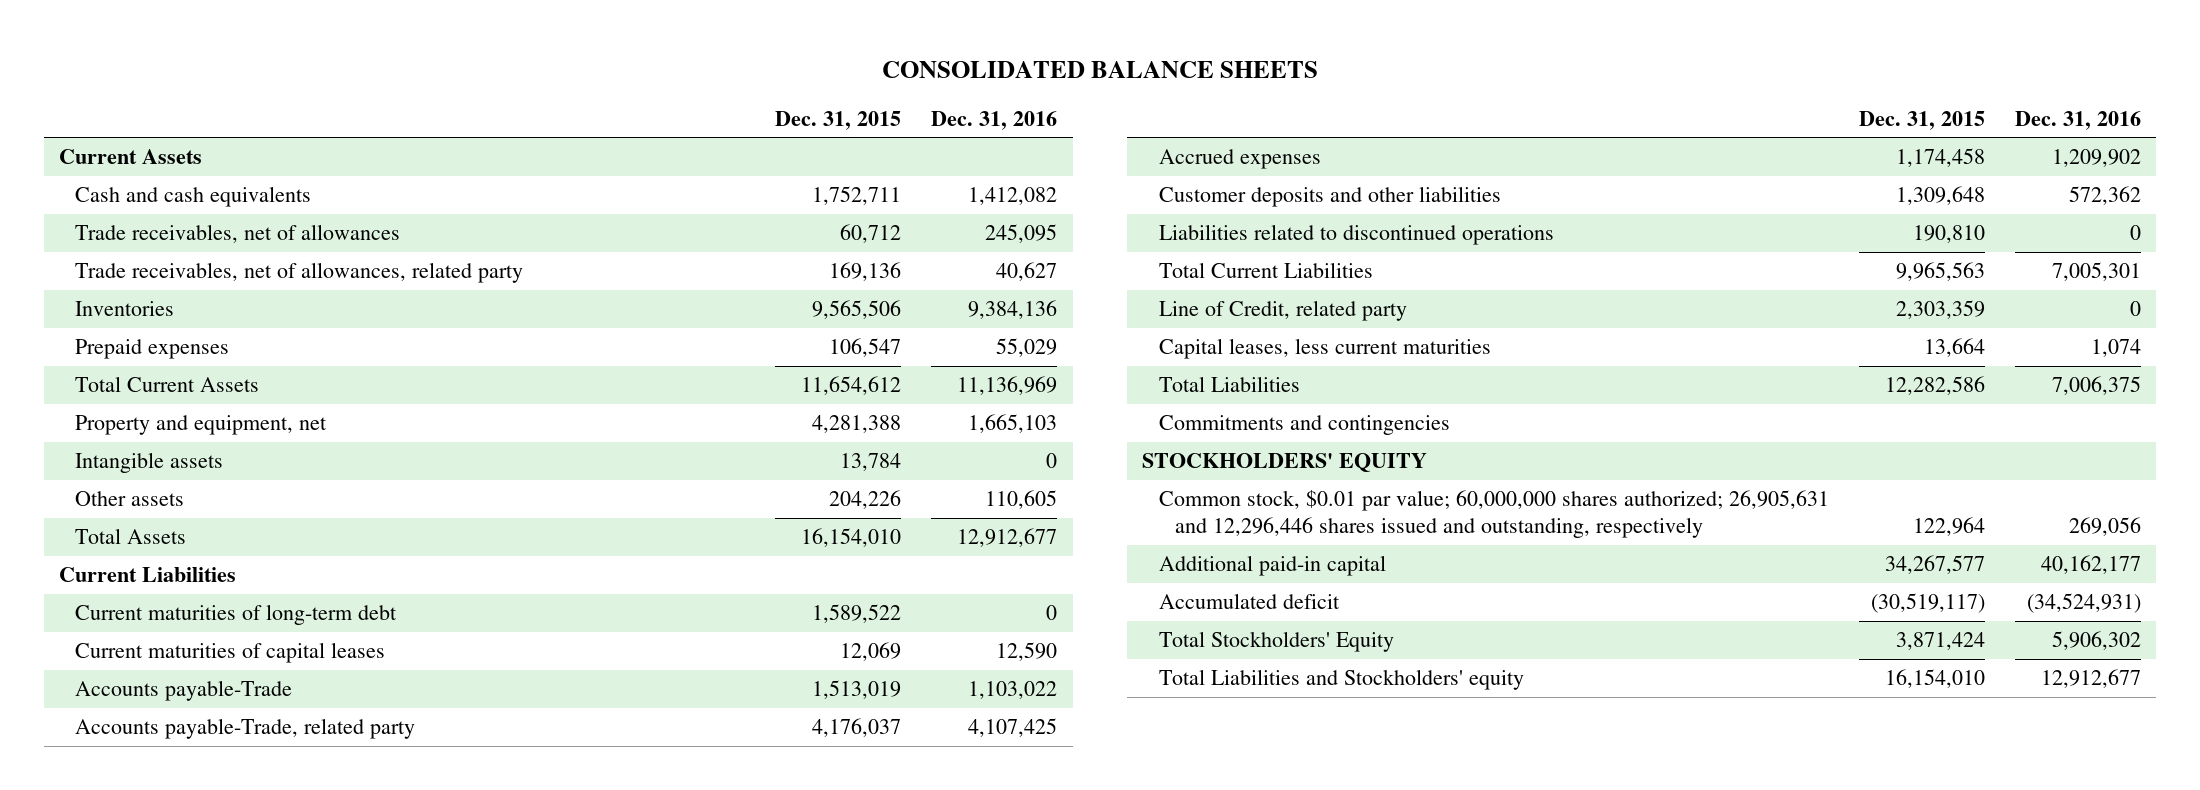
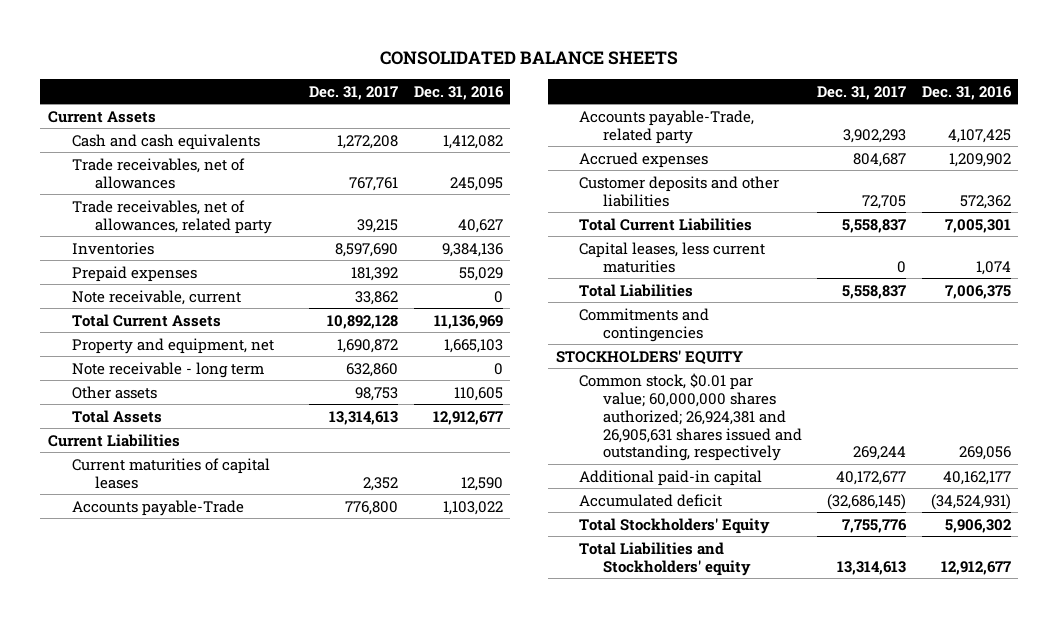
[775,110,902,130] Dec. 31, 2015 -> none
none -> [309,85,399,100] Dec. 31, 2017
none -> [71,289,241,305] Note receivable, current
[75,452,224,474] Intangible assets -> none
none -> [71,361,264,378] Note receivable - long term
[75,604,398,626] Current maturities of long-term debt -> none
[1158,224,1554,246] Liabilities related to discontinued operations -> none
[1158,300,1407,322] Line of Credit, related party -> none
[1158,490,1829,538] Common stock, $0.01 par value; 60,000,000 shares authorized; 26,905,631 and 12,296,446 shares issued and outstanding, respectively -> [579,372,803,462] Common stock, $0.01 par value; 60,000,000 shares authorized; 26,924,381 and 26,905,631 shares issued and outstanding, respectively

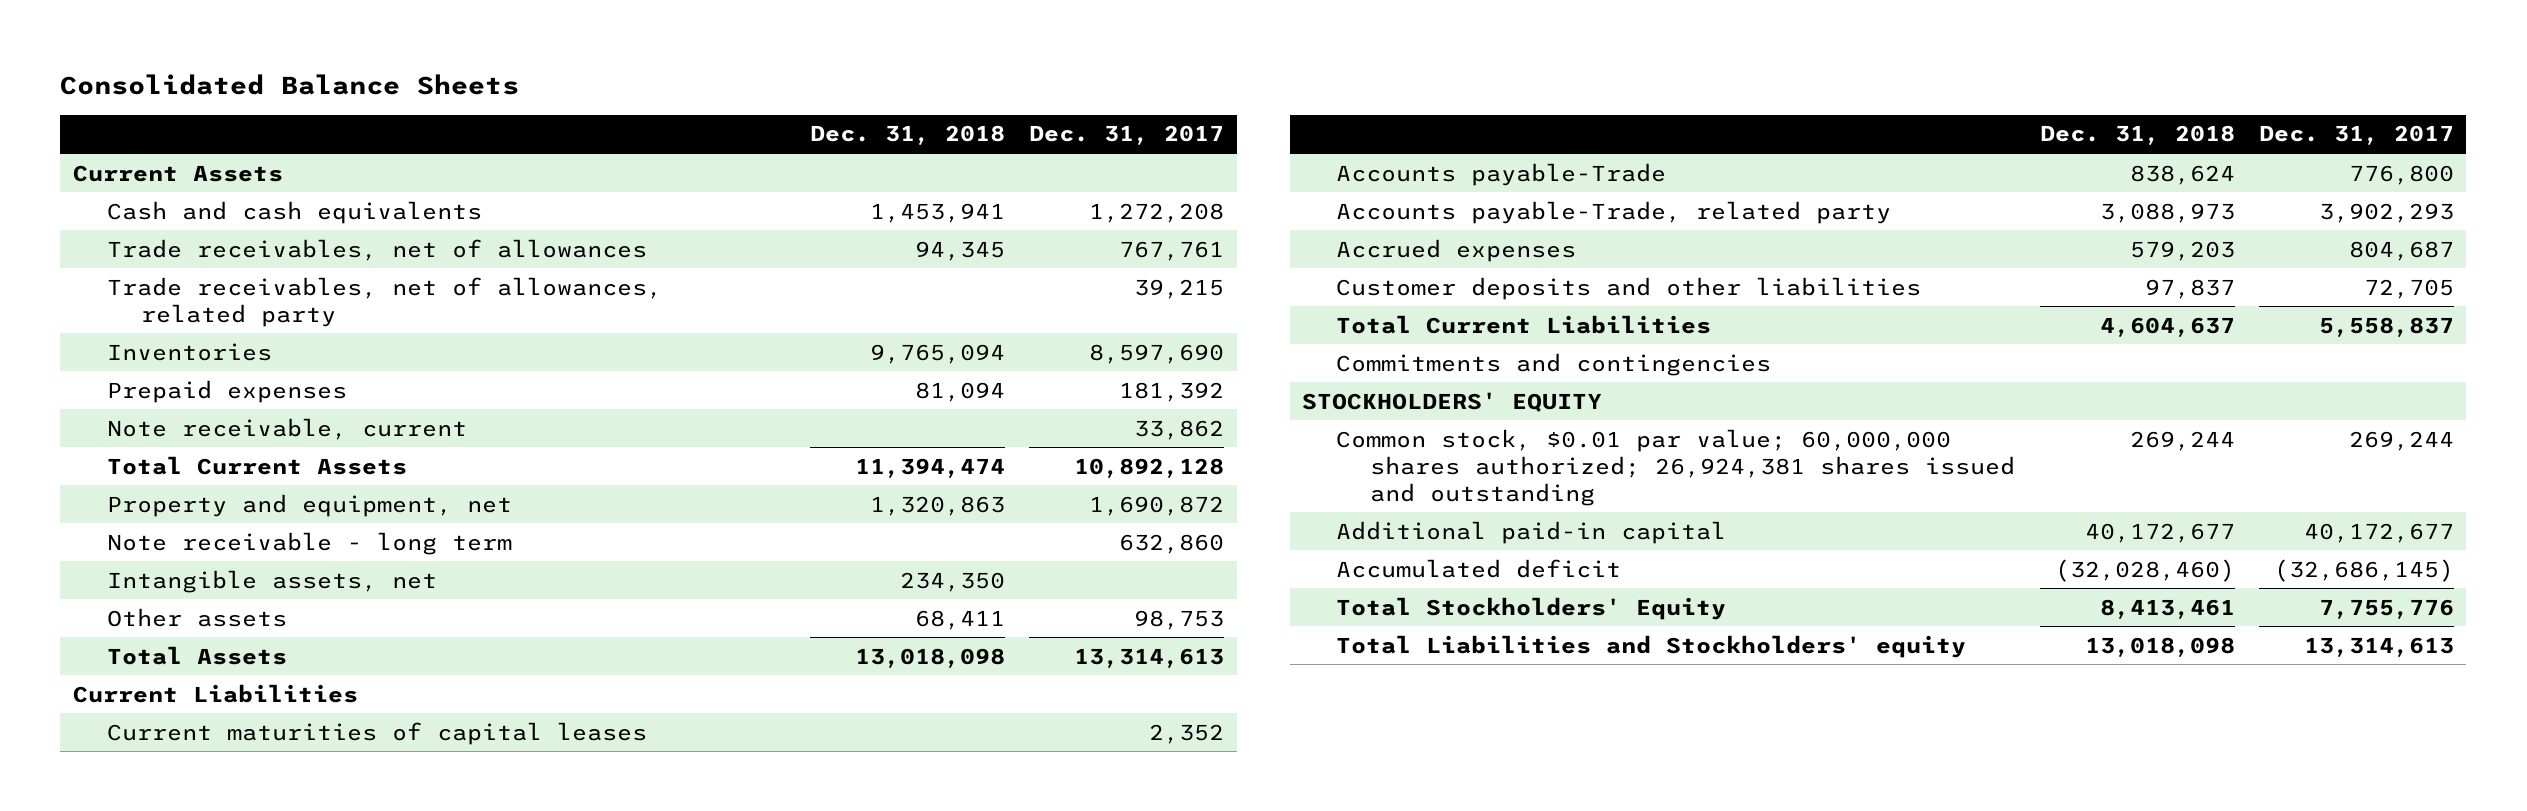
[380,50,679,65] CONSOLIDATED BALANCE SHEETS -> [60,73,520,95] Consolidated Balance Sheets
[413,85,504,100] Dec. 31, 2016 -> none
none -> [810,125,1006,146] Dec. 31, 2018
none -> [106,569,437,593] Intangible assets, net
[579,241,766,273] Capital leases, less current maturities -> none
[579,283,694,297] Total Liabilities -> none
[579,372,803,462] Common stock, $0.01 par value; 60,000,000 shares authorized; 26,924,381 and 26,905,631 shares issued and outstanding, respectively -> [1336,428,2016,506] Common stock, $0.01 par value; 60,000,000 shares authorized; 26,924,381 shares issued and outstanding

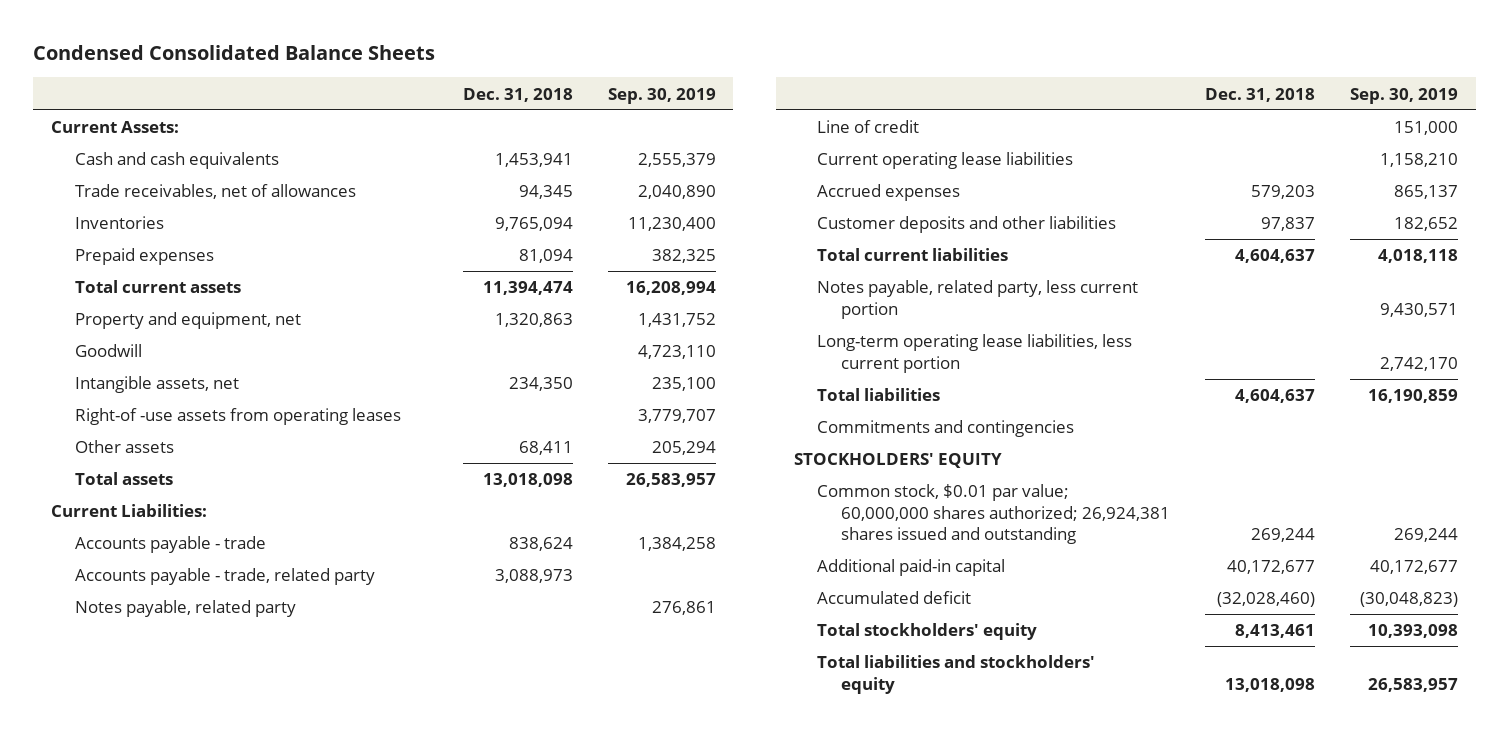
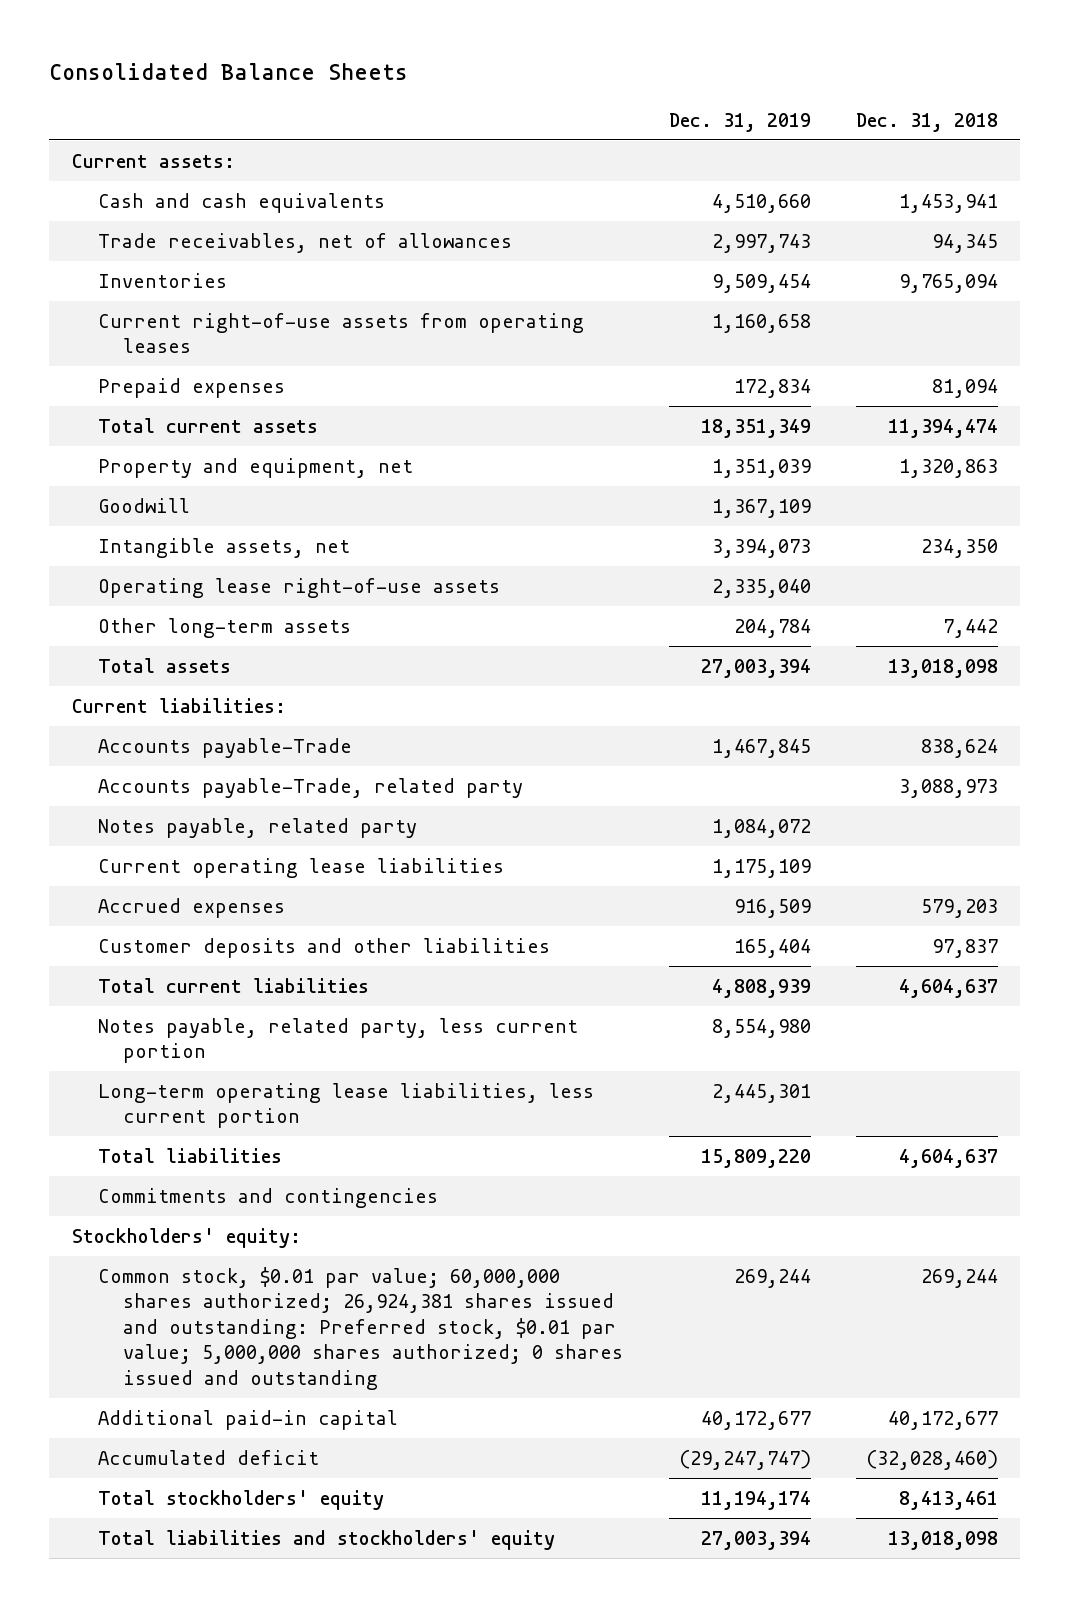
[33,45,436,61] Condensed Consolidated Balance Sheets -> [49,63,409,81] Consolidated Balance Sheets
[607,87,716,104] Sep. 30, 2019 -> none
none -> [668,112,811,132] Dec. 31, 2019
[50,121,179,134] Current Assets: -> [71,153,235,168] Current assets:
none -> [97,312,584,354] Current right-of-use assets from operating leases
[74,408,401,426] Right-of -use assets from operating leases -> [97,577,500,598] Operating lease right-of-use assets
[74,440,174,454] Other assets -> [97,617,351,638] Other long-term assets
[518,441,573,456] 68,411 -> [942,618,998,638] 7,442
[50,504,207,518] Current Liabilities: -> [71,697,286,713] Current liabilities:
[74,536,266,554] Accounts payable - trade -> [97,737,352,758] Accounts payable-Trade
[74,568,375,586] Accounts payable - trade, related party -> [97,777,523,798] Accounts payable-Trade, related party
[817,120,920,134] Line of credit -> none
[793,453,1002,469] STOCKHOLDERS' EQUITY -> [71,1227,301,1248] Stockholders' equity:
[817,484,1171,545] Common stock, $0.01 par value; 60,000,000 shares authorized; 26,924,381 shares issued and outstanding -> [97,1266,624,1390] Common stock, $0.01 par value; 60,000,000 shares authorized; 26,924,381 shares issued and outstanding: Preferred stock, $0.01 par value; 5,000,000 shares authorized; 0 shares issued and outstanding

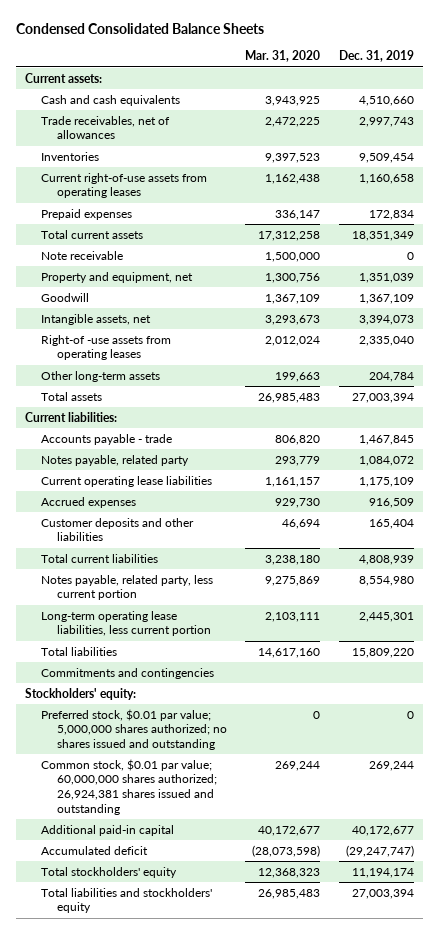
[49,63,409,81] Consolidated Balance Sheets -> [15,22,264,34] Condensed Consolidated Balance Sheets
[855,112,998,132] Dec. 31, 2018 -> none
none -> [245,50,321,63] Mar. 31, 2020
none -> [40,250,123,260] Note receivable
[97,577,500,598] Operating lease right-of-use assets -> [40,334,171,361] Right-of -use assets from operating leases
[97,777,523,798] Accounts payable-Trade, related party -> none
[97,737,352,758] Accounts payable-Trade -> [40,433,172,445] Accounts payable - trade
none -> [40,708,227,751] Preferred stock, $0.01 par value; 5,000,000 shares authorized; no shares issued and outstanding
[97,1266,624,1390] Common stock, $0.01 par value; 60,000,000 shares authorized; 26,924,381 shares issued and outstanding: Preferred stock, $0.01 par value; 5,000,000 shares authorized; 0 shares issued and outstanding -> [40,758,217,815] Common stock, $0.01 par value; 60,000,000 shares authorized; 26,924,381 shares issued and outstanding

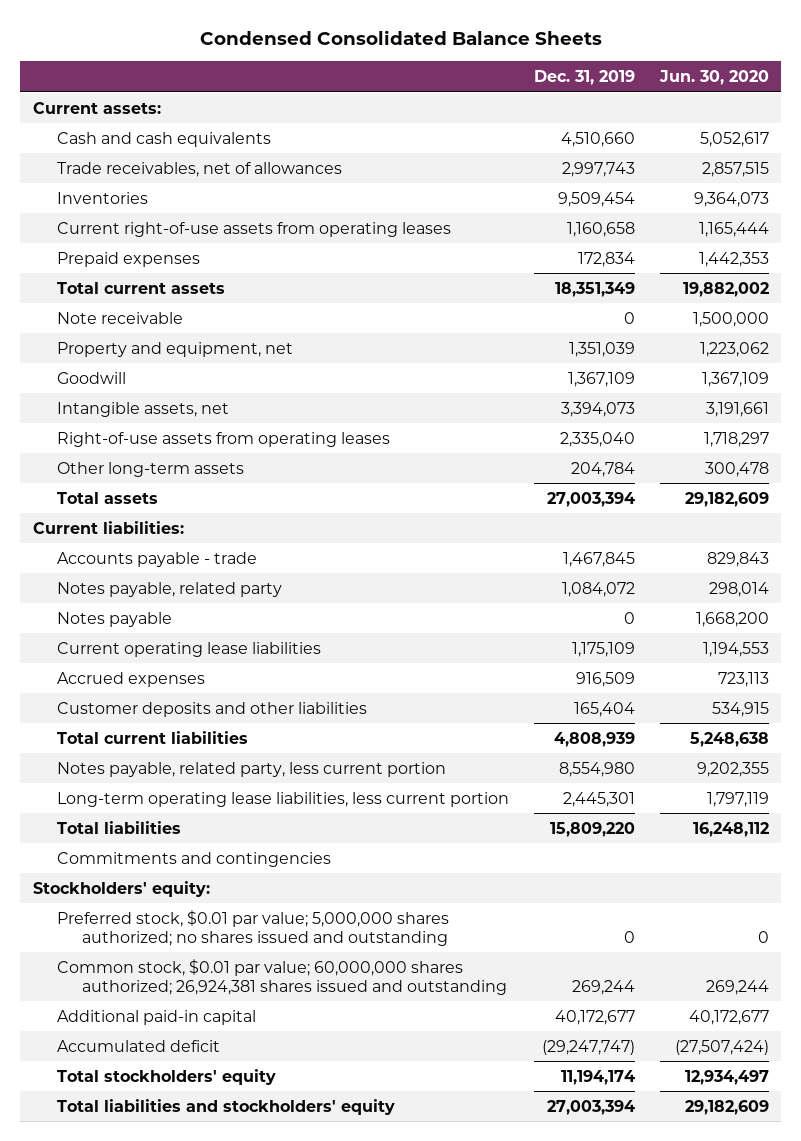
[245,50,321,63] Mar. 31, 2020 -> none
none -> [658,70,769,86] Jun. 30, 2020
[40,334,171,361] Right-of -use assets from operating leases -> [57,431,391,447] Right-of-use assets from operating leases
none -> [57,611,173,627] Notes payable

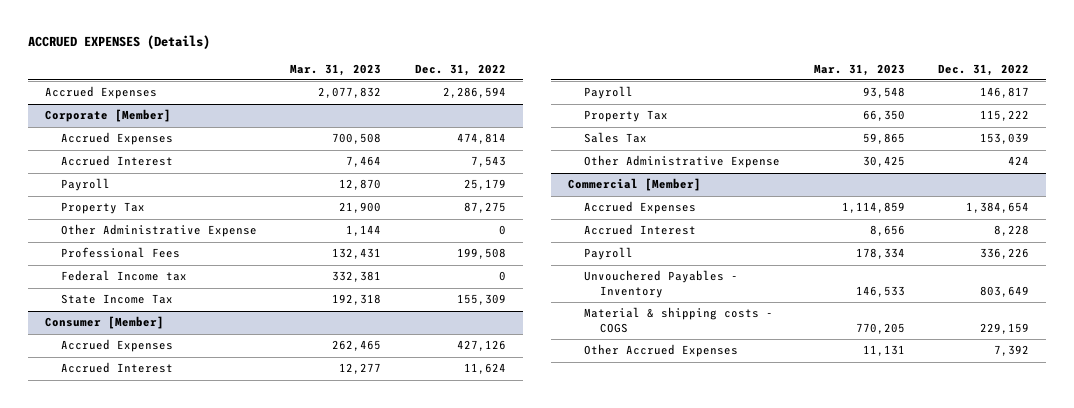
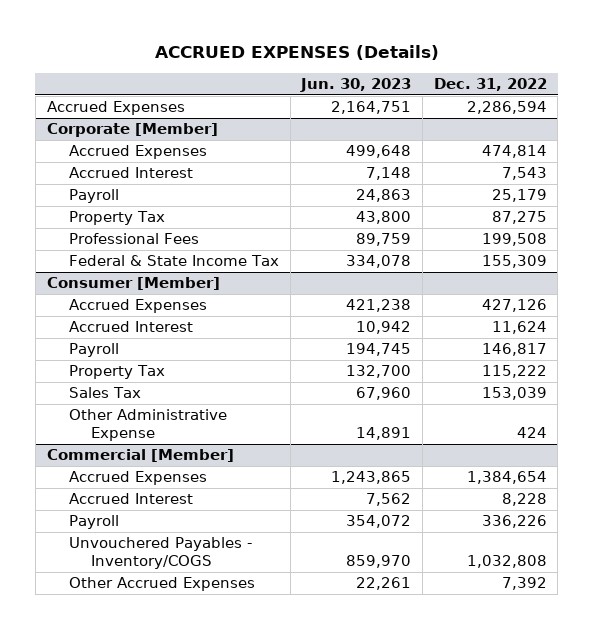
[290,63,382,76] Mar. 31, 2023 -> none
none -> [300,78,412,93] Jun. 30, 2023
[60,224,257,238] Other Administrative Expense -> none
[60,294,173,305] State Income Tax -> none
[60,270,187,282] Federal Income tax -> [68,255,279,267] Federal & State Income Tax
[498,271,506,282] 0 -> [481,255,547,269] 155,309
[584,307,774,333] Material & shipping costs - COGS -> none
[584,270,739,298] Unvouchered Payables - Inventory -> [68,537,252,570] Unvouchered Payables - Inventory/COGS
[980,285,1030,297] 803,649 -> [466,555,547,569] 1,032,808

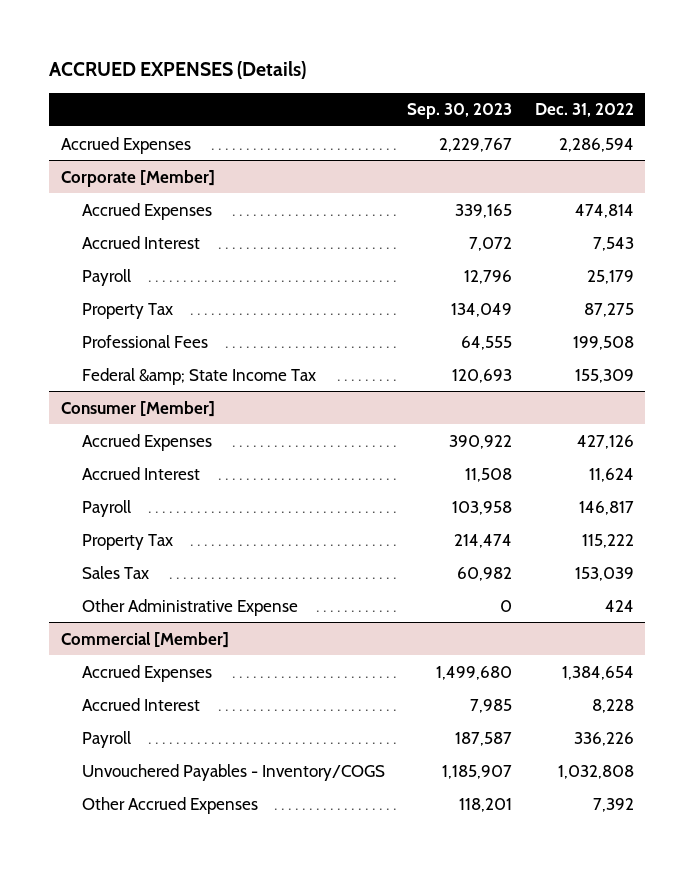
[300,78,412,93] Jun. 30, 2023 -> none
none -> [407,103,513,120] Sep. 30, 2023
[68,255,279,267] Federal & State Income Tax -> [81,367,316,385] Federal &amp; State Income Tax

